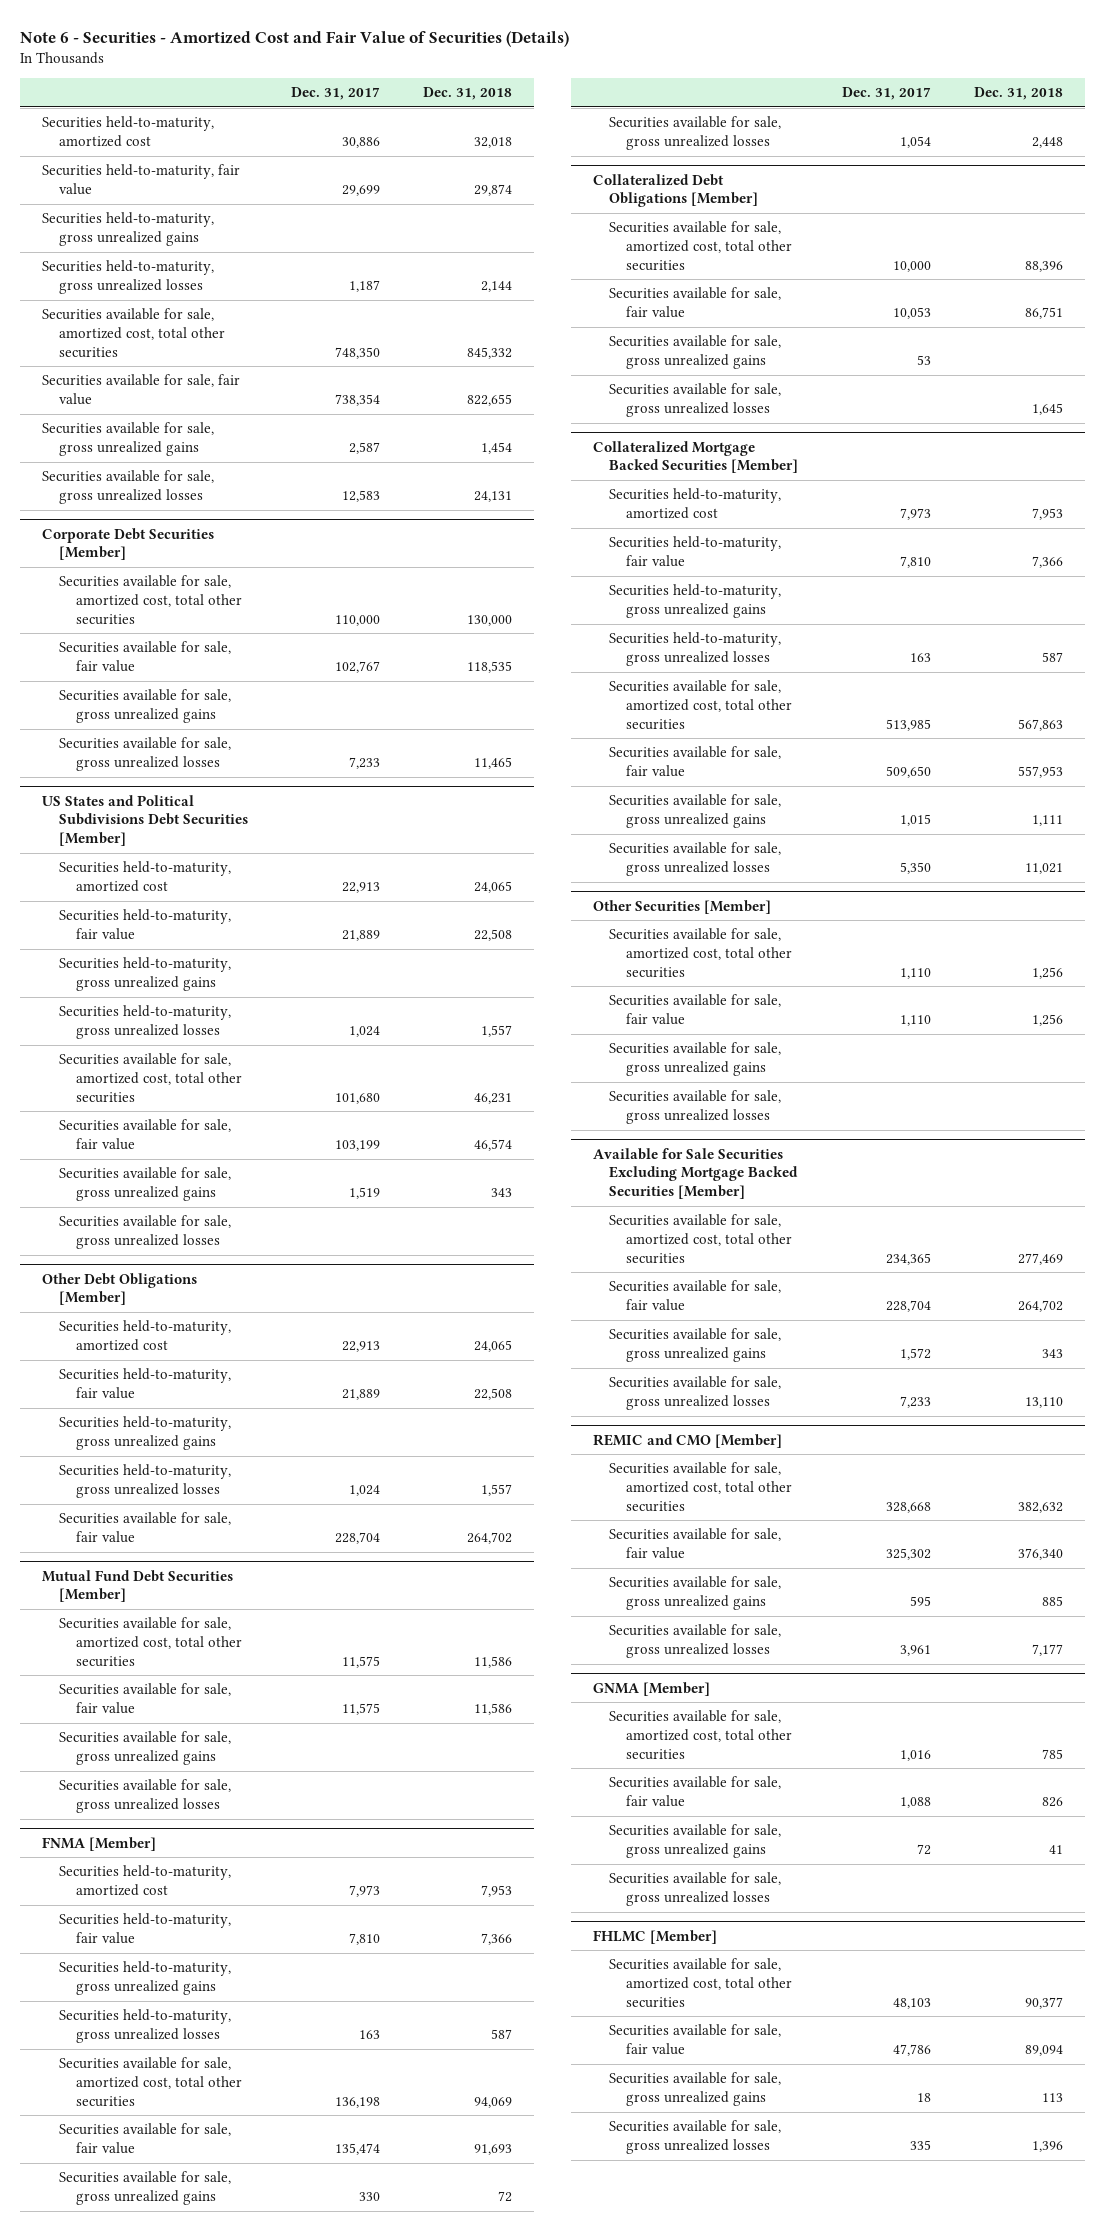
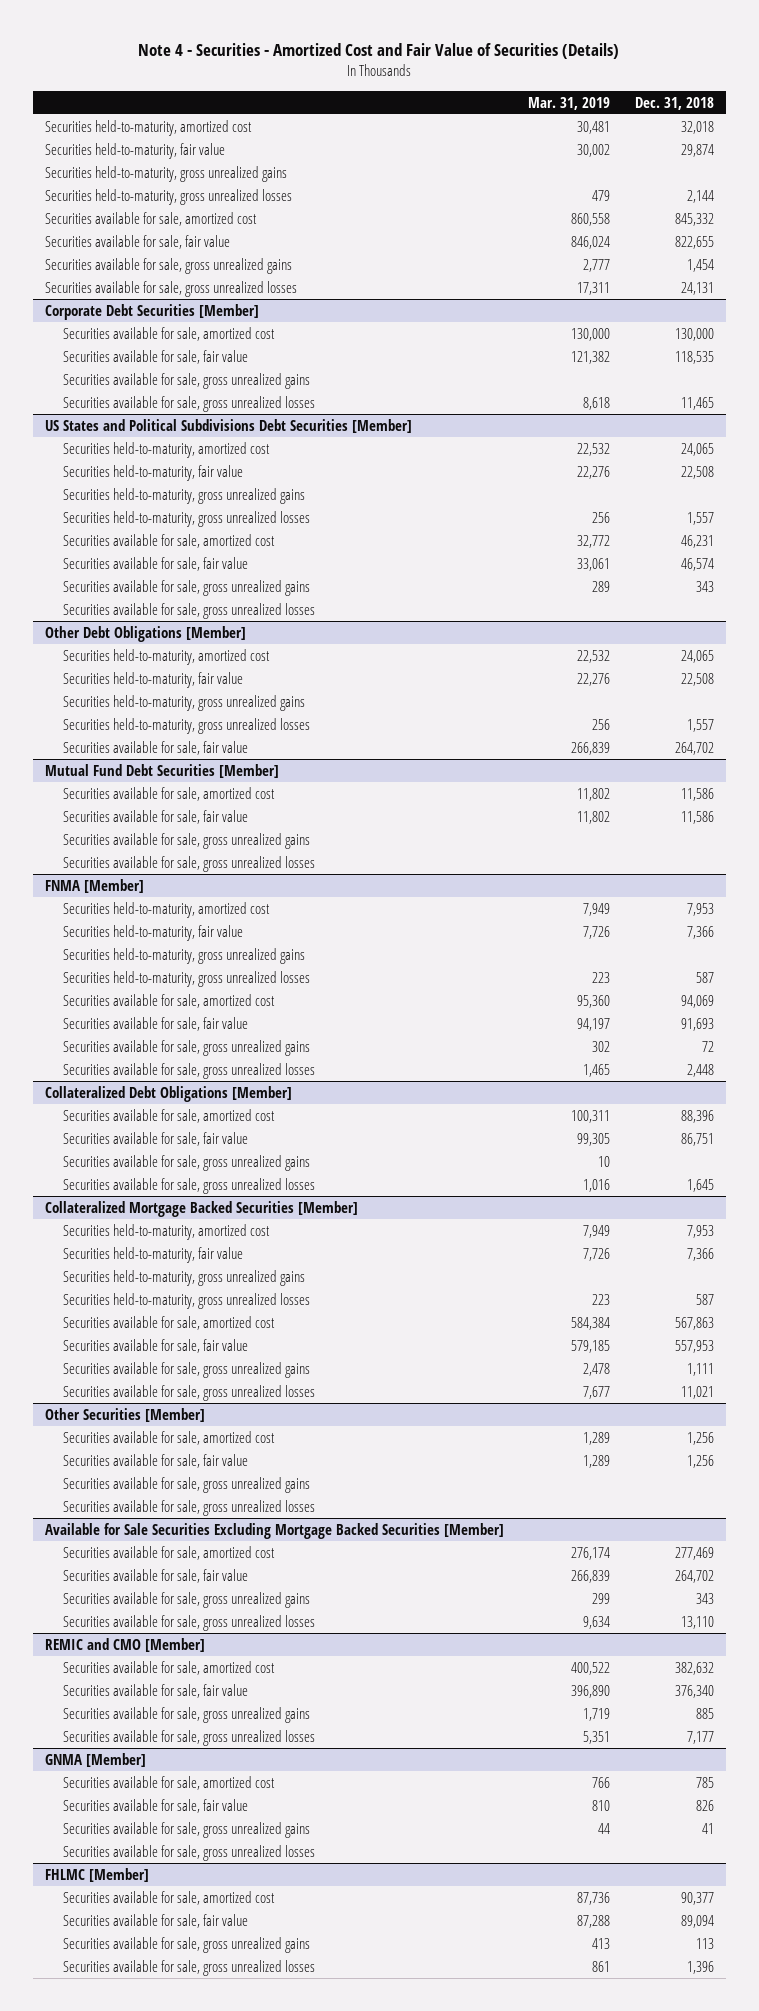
[20,31,570,48] Note 6 - Securities - Amortized Cost and Fair Value of Securities (Details) -> [138,42,620,59] Note 4 - Securities - Amortized Cost and Fair Value of Securities (Details)
[291,87,381,101] Dec. 31, 2017 -> none
none -> [528,96,611,110] Mar. 31, 2019
[42,308,225,358] Securities available for sale, amortized cost, total other securities -> [45,211,258,226] Securities available for sale, amortized cost
[58,575,242,625] Securities available for sale, amortized cost, total other securities -> [63,326,276,341] Securities available for sale, amortized cost
[58,1053,242,1103] Securities available for sale, amortized cost, total other securities -> [63,533,276,548] Securities available for sale, amortized cost
[58,1617,242,1667] Securities available for sale, amortized cost, total other securities -> [63,786,276,801] Securities available for sale, amortized cost
[58,2057,242,2107] Securities available for sale, amortized cost, total other securities -> [63,993,276,1008] Securities available for sale, amortized cost
[609,221,793,271] Securities available for sale, amortized cost, total other securities -> [63,1108,276,1123] Securities available for sale, amortized cost
[609,680,793,730] Securities available for sale, amortized cost, total other securities -> [63,1315,276,1330] Securities available for sale, amortized cost
[609,928,793,978] Securities available for sale, amortized cost, total other securities -> [63,1430,276,1445] Securities available for sale, amortized cost
[609,1214,793,1264] Securities available for sale, amortized cost, total other securities -> [63,1545,276,1560] Securities available for sale, amortized cost
[609,1462,793,1512] Securities available for sale, amortized cost, total other securities -> [63,1660,276,1675] Securities available for sale, amortized cost
[609,1710,793,1760] Securities available for sale, amortized cost, total other securities -> [63,1775,276,1790] Securities available for sale, amortized cost
[609,1958,793,2008] Securities available for sale, amortized cost, total other securities -> [63,1890,276,1905] Securities available for sale, amortized cost

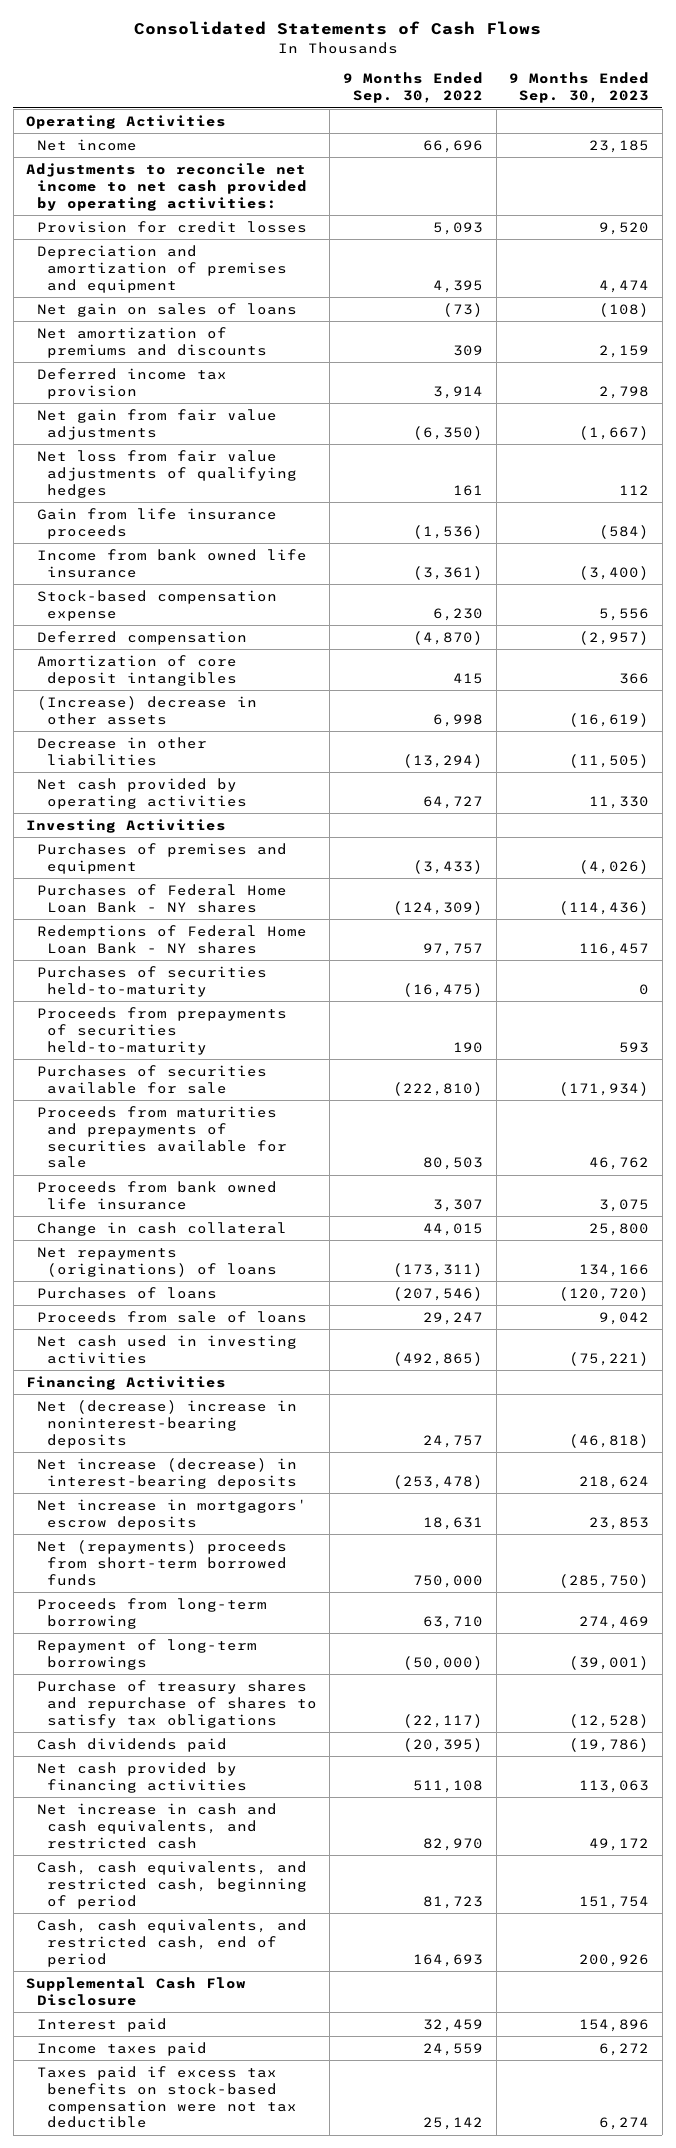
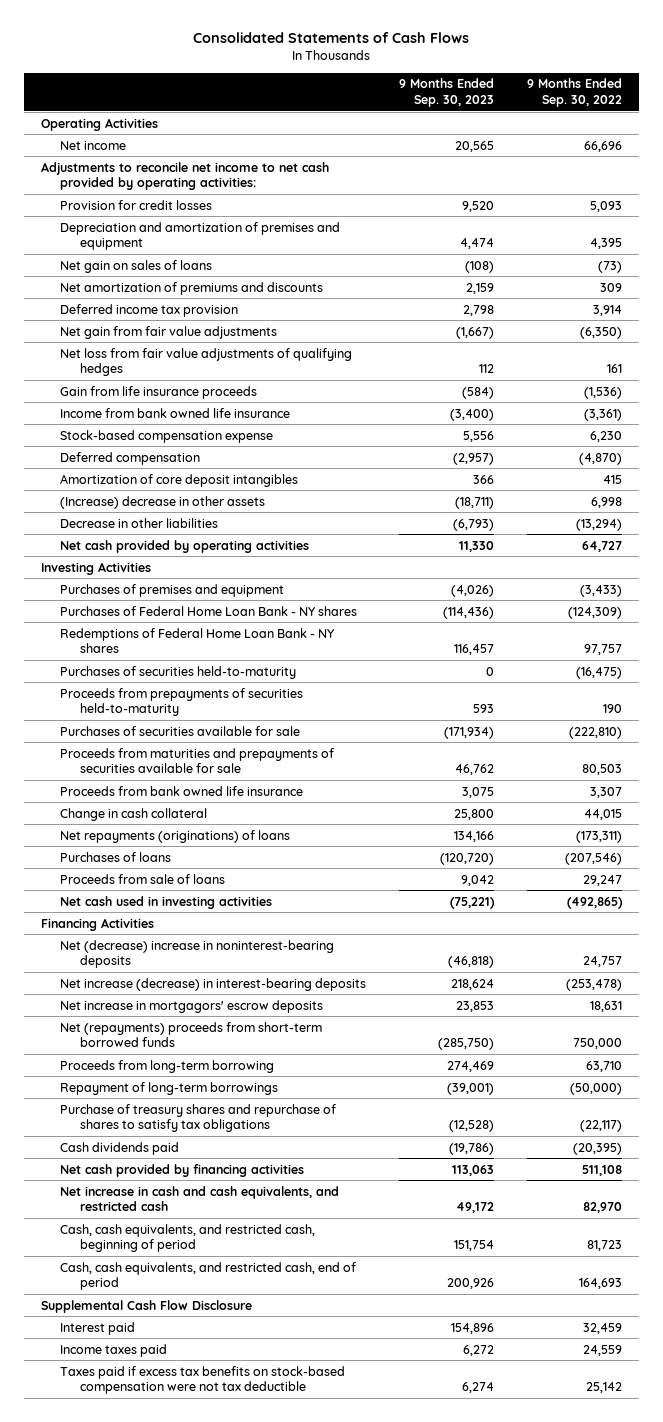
[589,139,650,153] 23,185 -> [455,140,495,152] 20,565
[569,712,650,727] (16,619) -> [455,496,495,509] (18,711)
[569,753,650,768] (11,505) -> [453,518,495,531] (6,793)

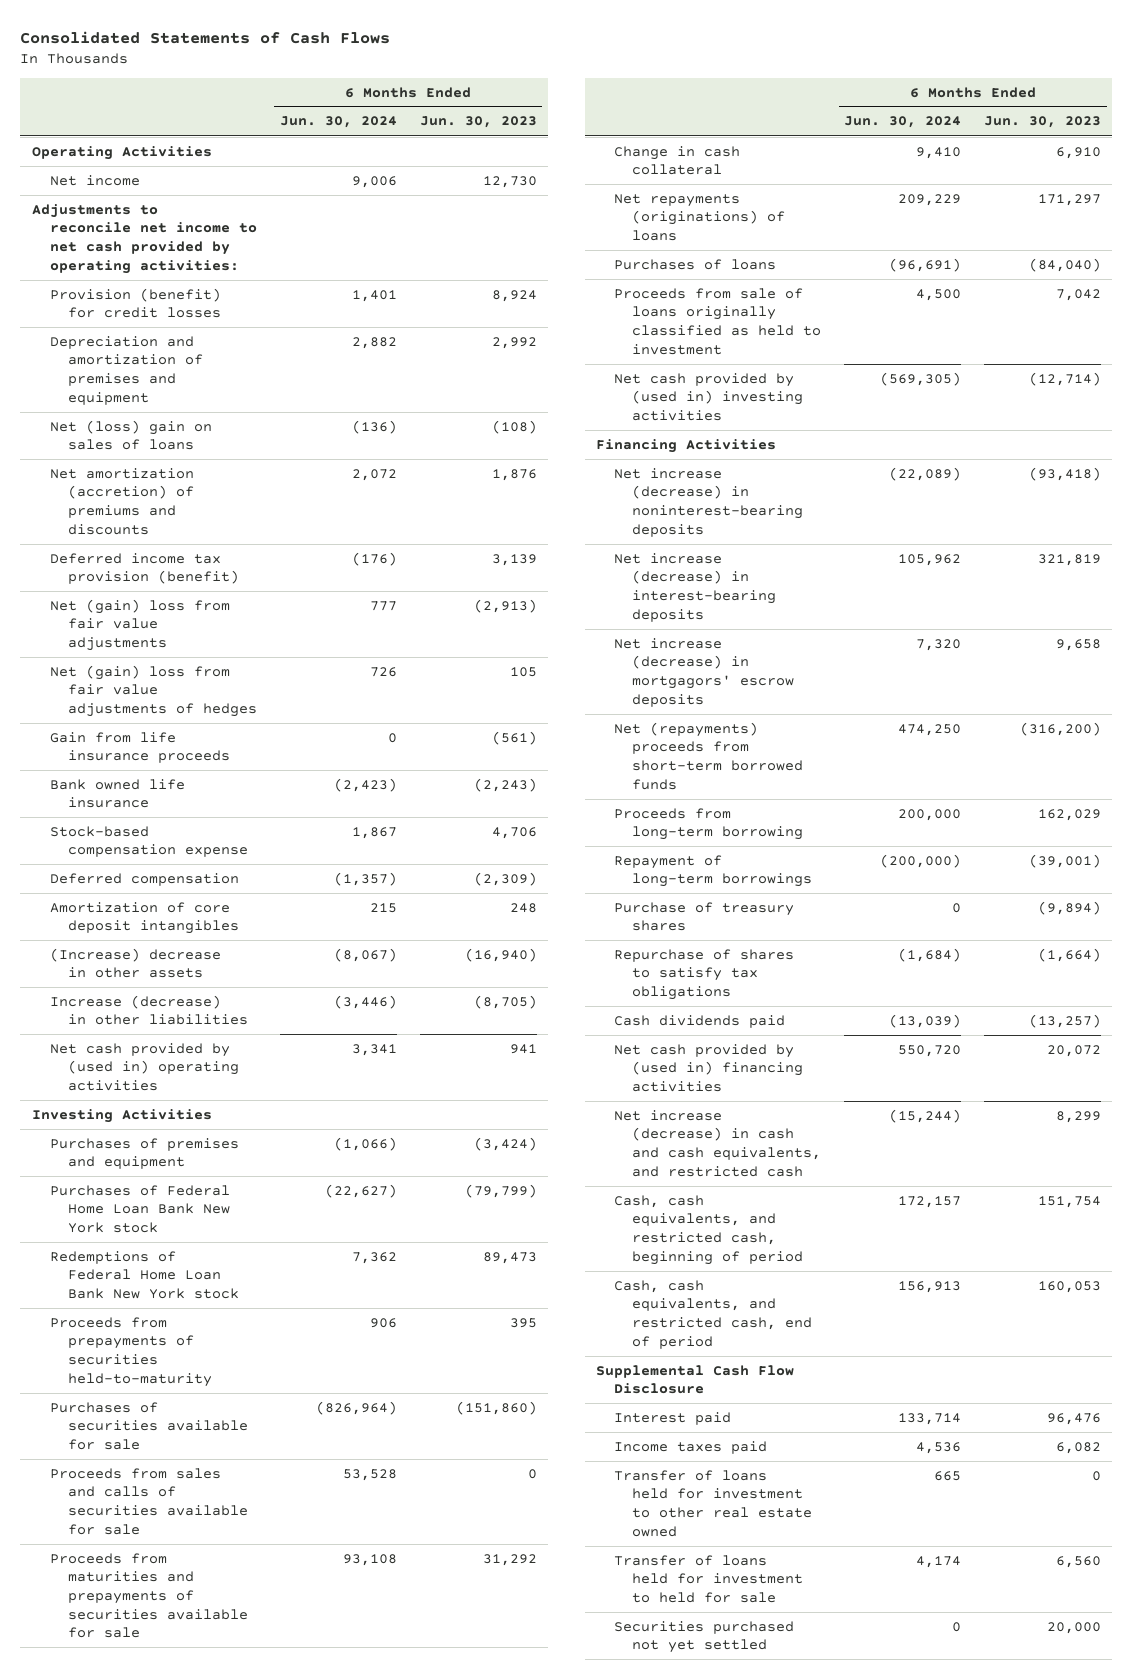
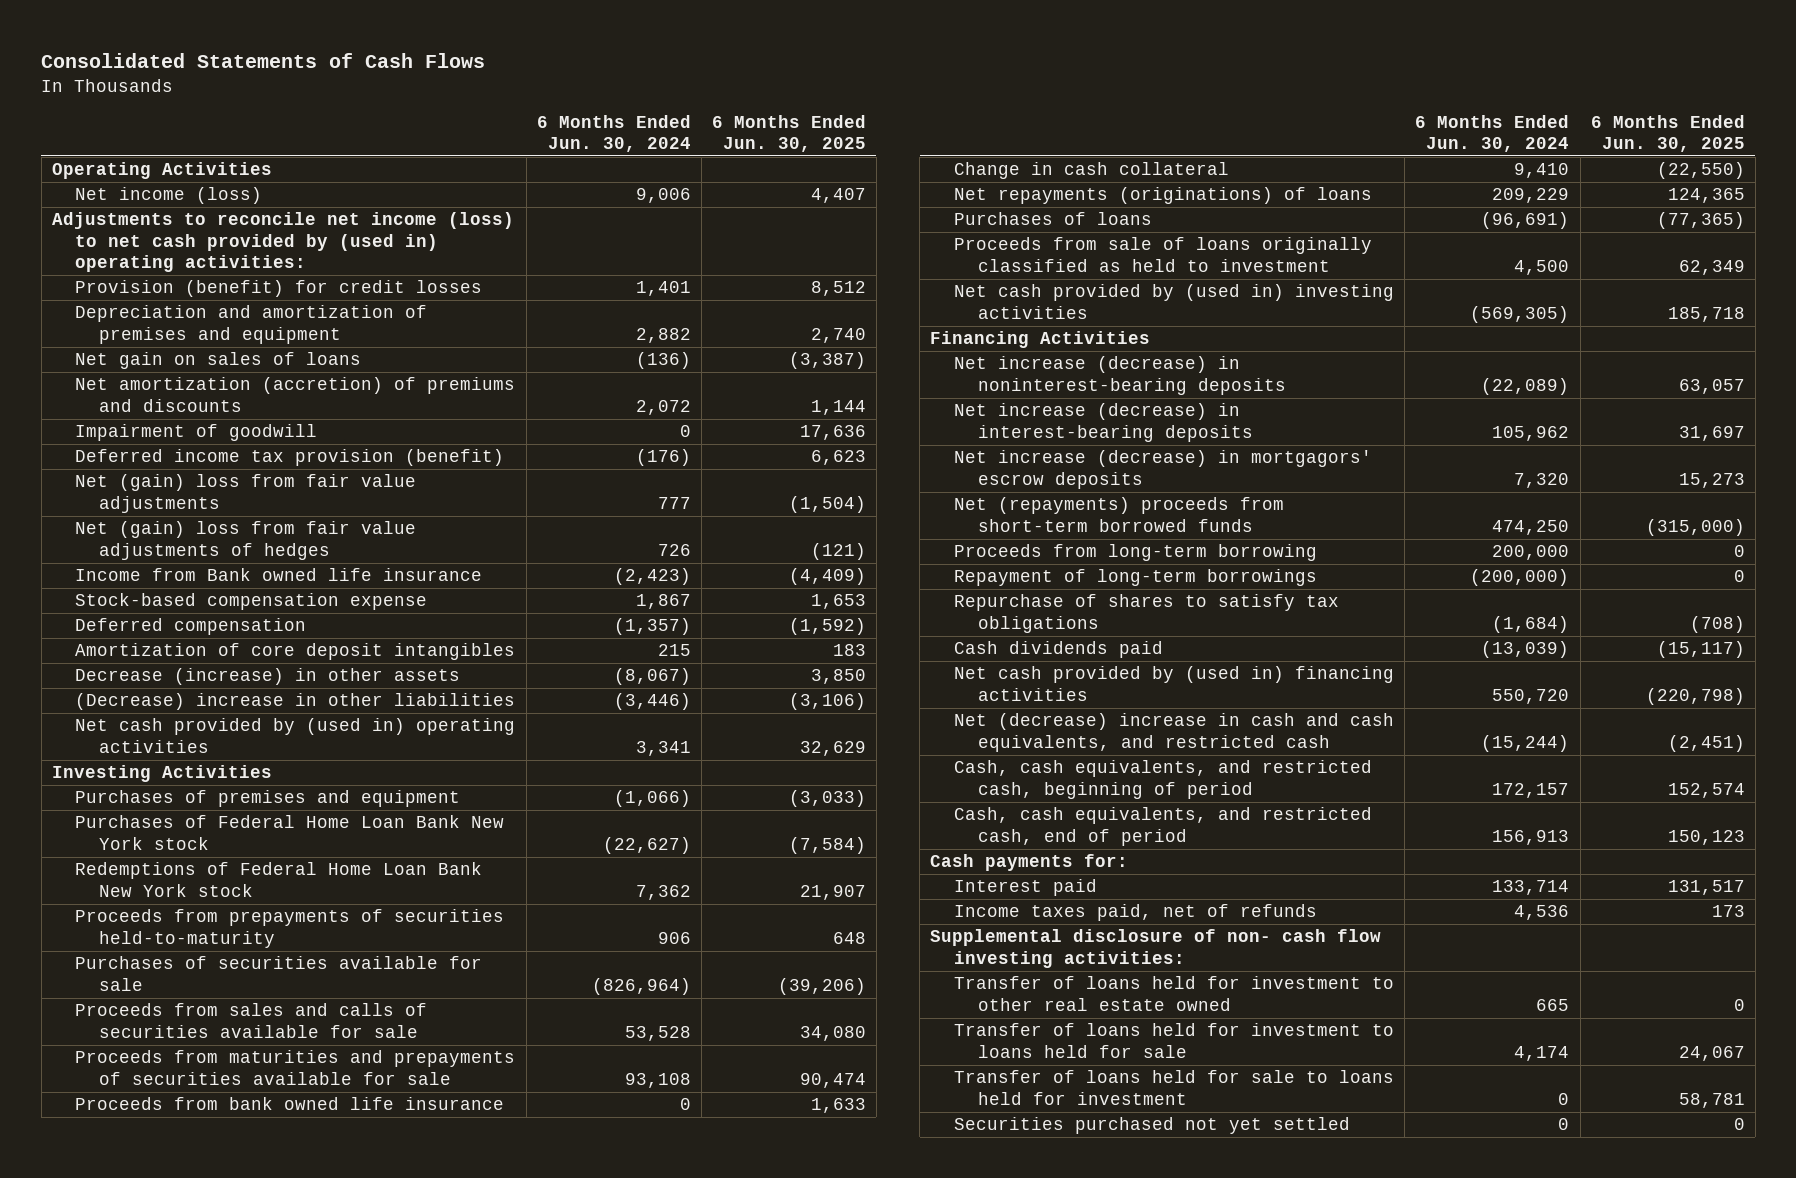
[419,116,537,129] Jun. 30, 2023 -> none
none -> [711,114,866,152] 6 Months Ended Jun. 30, 2025
[49,174,140,186] Net income -> [75,187,263,205] Net income (loss)
[31,203,257,274] Adjustments to reconcile net income to net cash provided by operating activities: -> [51,212,514,272] Adjustments to reconcile net income (loss) to net cash provided by (used in) operating activities:
[49,419,212,451] Net (loss) gain on sales of loans -> [75,352,362,370] Net gain on sales of loans
none -> [75,424,318,442] Impairment of goodwill
[49,731,231,764] Gain from life insurance proceeds -> none
[49,778,185,809] Bank owned life insurance -> [75,568,483,582] Income from Bank owned life insurance
[49,947,221,979] (Increase) decrease in other assets -> [75,668,461,686] Decrease (increase) in other assets
[49,994,249,1026] Increase (decrease) in other liabilities -> [75,693,516,711] (Decrease) increase in other liabilities
none -> [75,1097,505,1111] Proceeds from bank owned life insurance
[614,901,795,932] Purchase of treasury shares -> none
[614,1109,822,1177] Net increase (decrease) in cash and cash equivalents, and restricted cash -> [954,713,1395,752] Net (decrease) increase in cash and cash equivalents, and restricted cash
[596,1364,795,1395] Supplemental Cash Flow Disclosure -> none
none -> [930,854,1129,872] Cash payments for:
[614,1440,768,1454] Income taxes paid -> [954,904,1318,922] Income taxes paid, net of refunds
none -> [930,929,1382,968] Supplemental disclosure of non- cash flow investing activities:
[614,1554,804,1604] Transfer of loans held for investment to held for sale -> [954,1023,1395,1058] Transfer of loans held for investment to loans held for sale
none -> [954,1070,1395,1105] Transfer of loans held for sale to loans held for investment

